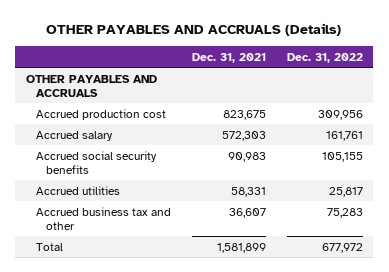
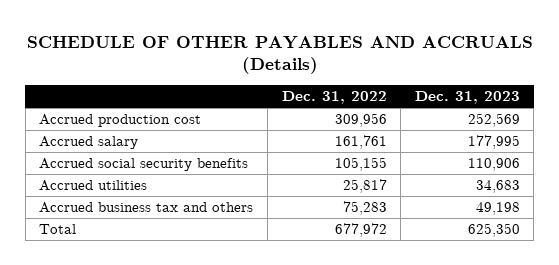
[46,23,342,37] OTHER PAYABLES AND ACCRUALS (Details) -> [26,35,533,75] SCHEDULE OF OTHER PAYABLES AND ACCRUALS (Details)
[191,53,266,64] Dec. 31, 2021 -> none
none -> [414,91,520,105] Dec. 31, 2023
[25,74,157,97] OTHER PAYABLES AND ACCRUALS -> none
[35,206,171,230] Accrued business tax and other -> [39,202,254,214] Accrued business tax and others

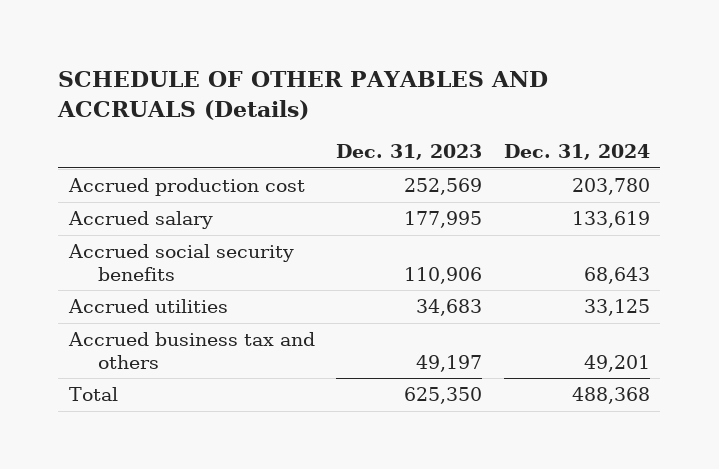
[281,91,387,105] Dec. 31, 2022 -> none
none -> [503,144,650,161] Dec. 31, 2024
[475,202,520,216] 49,198 -> [416,354,483,372] 49,197

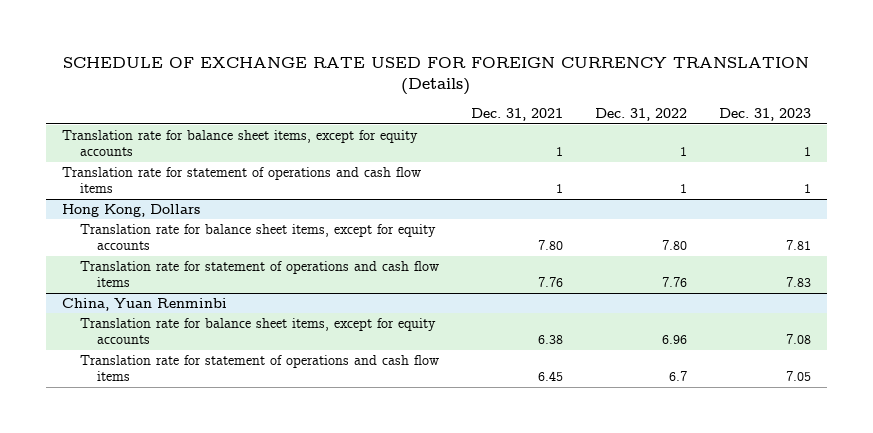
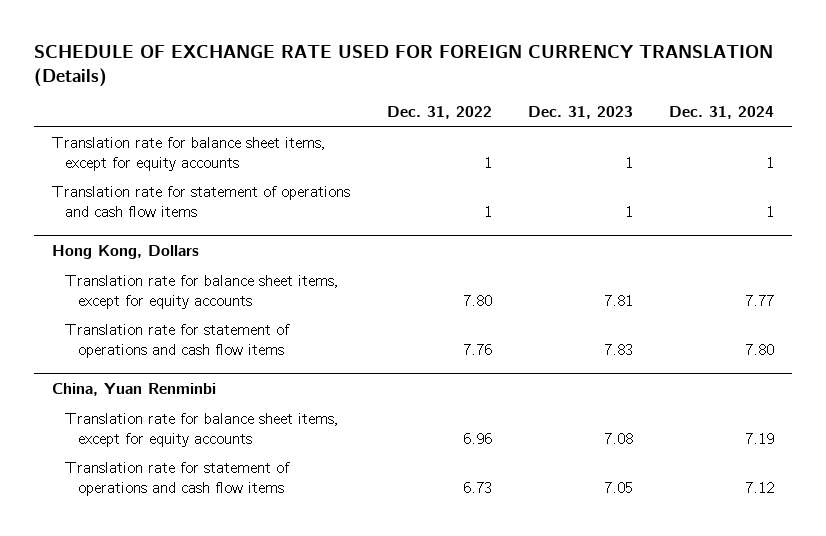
[470,108,563,122] Dec. 31, 2021 -> none
none -> [669,106,775,120] Dec. 31, 2024
[668,371,687,382] 6.7 -> [462,481,492,493] 6.73

